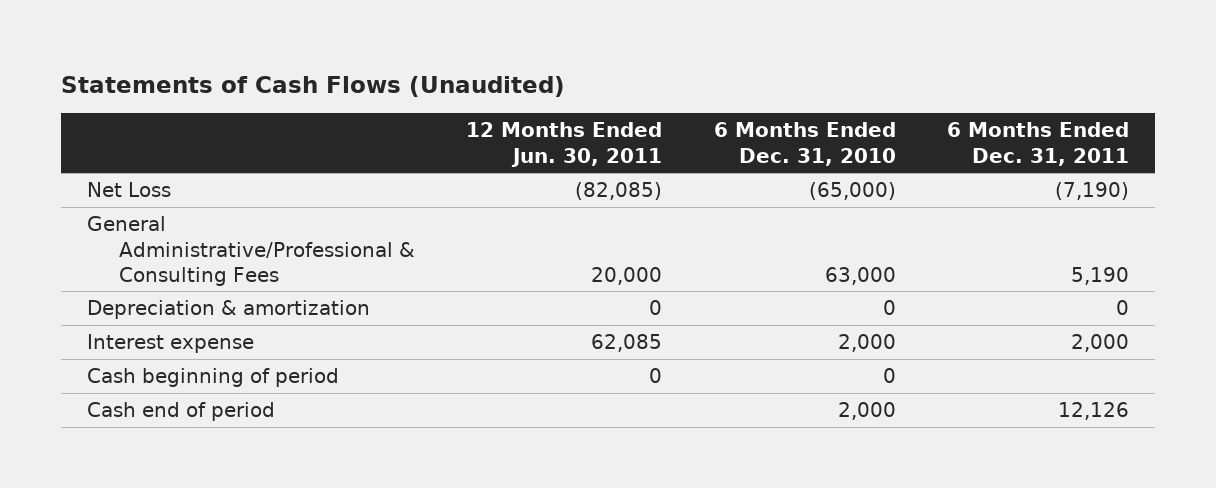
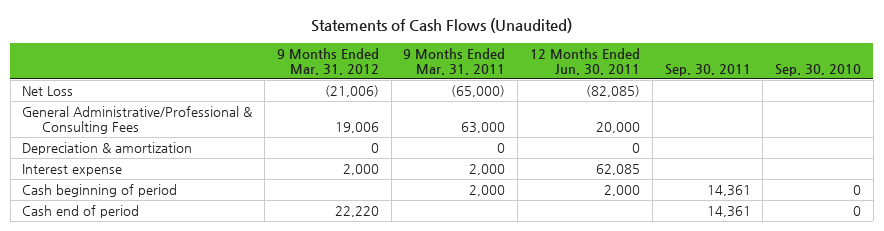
[713,122,896,166] 6 Months Ended Dec. 31, 2010 -> none
[946,122,1129,166] 6 Months Ended Dec. 31, 2011 -> none
none -> [276,47,379,75] 9 Months Ended Mar. 31, 2012
none -> [403,47,506,75] 9 Months Ended Mar. 31, 2011
none -> [664,63,751,76] Sep. 30, 2011
none -> [775,63,862,76] Sep. 30, 2010
[649,368,663,384] 0 -> [604,184,641,196] 2,000

